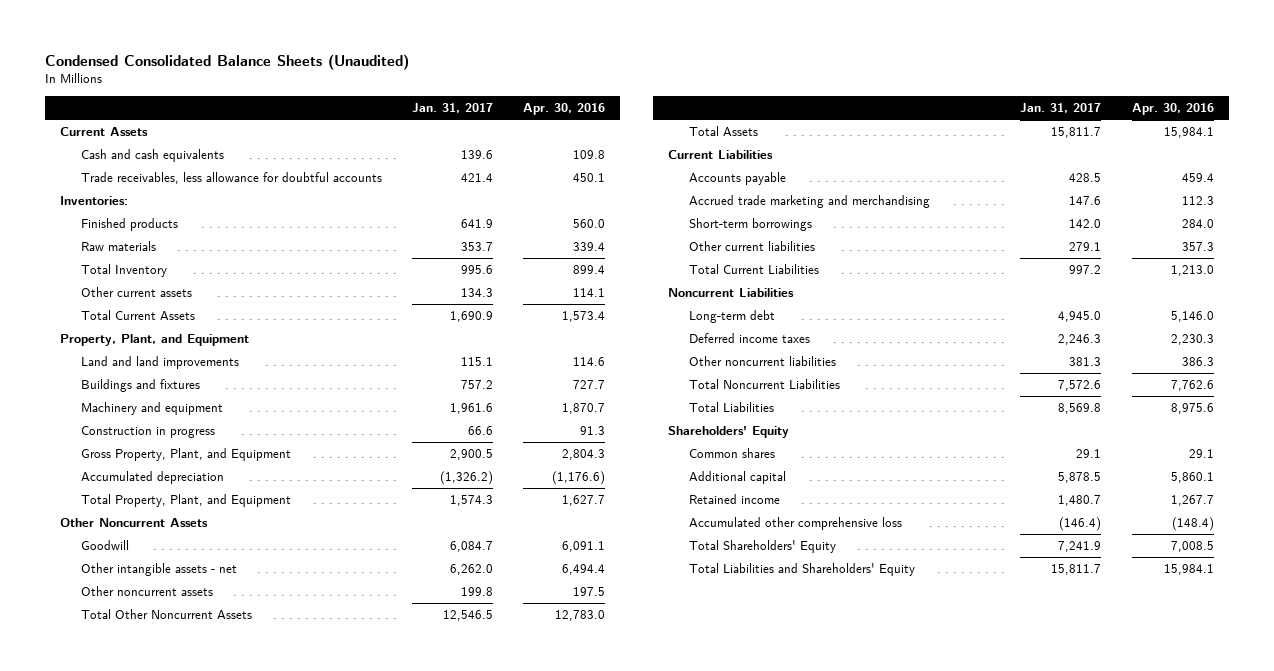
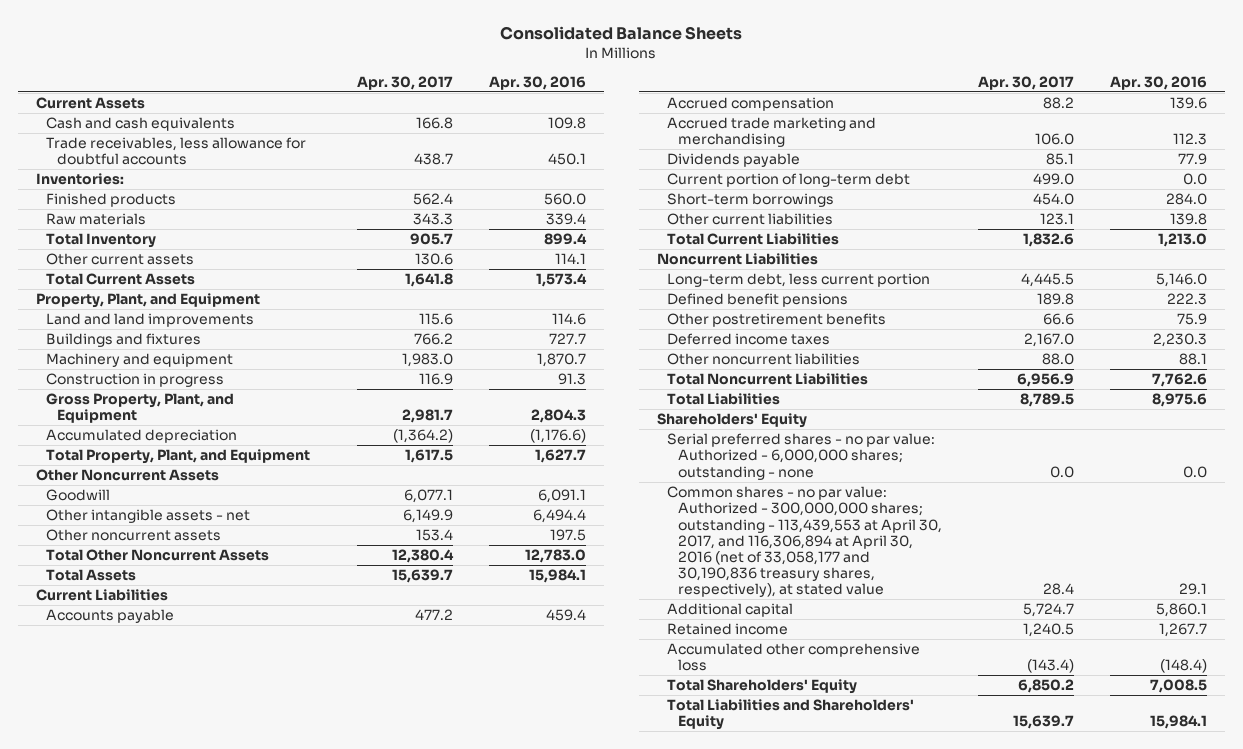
[45,53,410,70] Condensed Consolidated Balance Sheets (Unaudited) -> [500,26,743,41] Consolidated Balance Sheets
[412,103,494,114] Jan. 31, 2017 -> none
none -> [357,75,454,90] Apr. 30, 2017
none -> [667,97,835,112] Accrued compensation
none -> [667,153,801,168] Dividends payable
none -> [667,173,911,188] Current portion of long-term debt
[1181,241,1214,251] 357.3 -> [1170,213,1208,226] 139.8
[689,309,776,323] Long-term debt -> [667,273,931,288] Long-term debt, less current portion
none -> [667,293,849,308] Defined benefit pensions
none -> [667,313,887,328] Other postretirement benefits
[1181,356,1214,366] 386.3 -> [1179,353,1208,366] 88.1
none -> [667,433,936,480] Serial preferred shares - no par value: Authorized - 6,000,000 shares; outstanding - none
[689,447,776,458] Common shares -> [667,486,943,598] Common shares - no par value: Authorized - 300,000,000 shares; outstanding - 113,439,553 at April 30, 2017, and 116,306,894 at April 30, 2016 (net of 33,058,177 and 30,190,836 treasury shares, respectively), at stated value

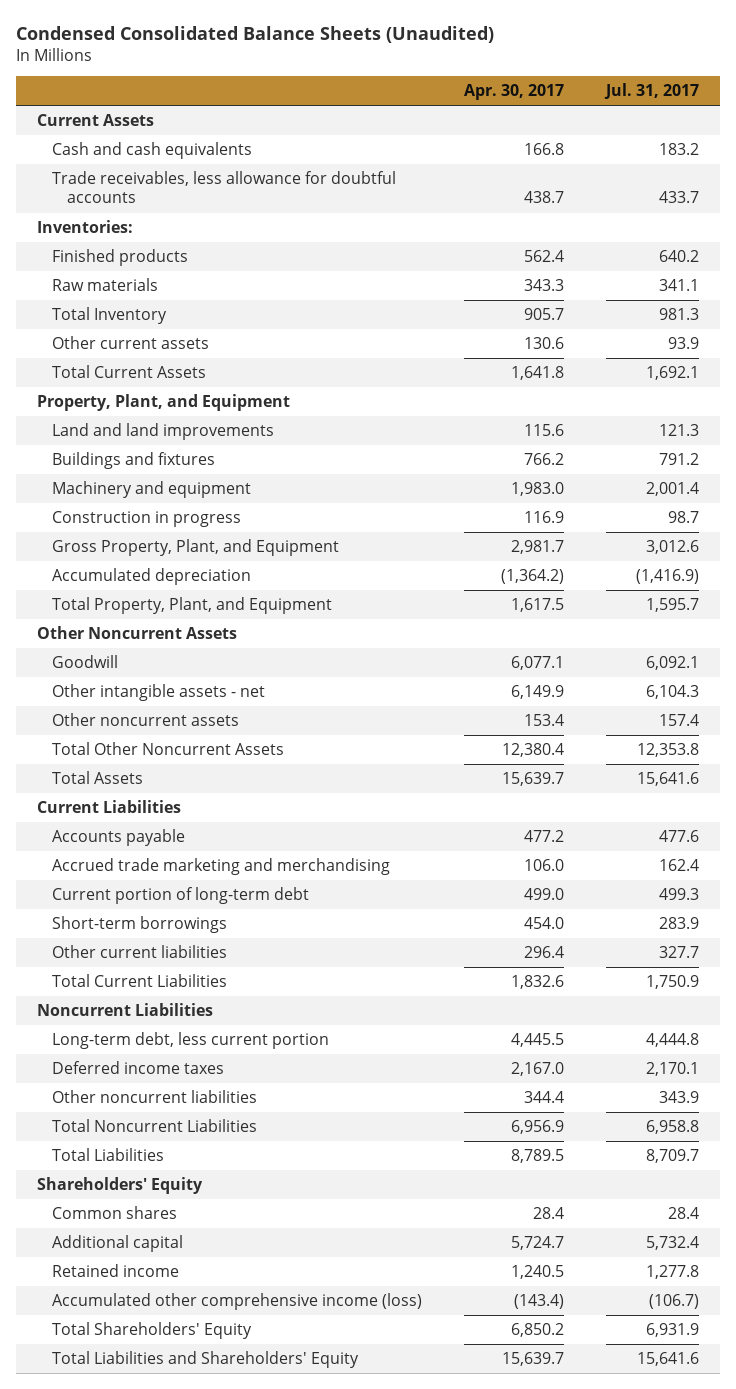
[500,26,743,41] Consolidated Balance Sheets -> [16,25,495,43] Condensed Consolidated Balance Sheets (Unaudited)
[489,75,587,90] Apr. 30, 2016 -> none
none -> [603,82,699,99] Jul. 31, 2017
[667,97,835,112] Accrued compensation -> none
[667,153,801,168] Dividends payable -> none
[1040,213,1075,226] 123.1 -> [523,946,564,959] 296.4
[667,293,849,308] Defined benefit pensions -> none
[667,313,887,328] Other postretirement benefits -> none
[1042,353,1075,366] 88.0 -> [523,1091,564,1104] 344.4
[667,433,936,480] Serial preferred shares - no par value: Authorized - 6,000,000 shares; outstanding - none -> none
[667,486,943,598] Common shares - no par value: Authorized - 300,000,000 shares; outstanding - 113,439,553 at April 30, 2017, and 116,306,894 at April 30, 2016 (net of 33,058,177 and 30,190,836 treasury shares, respectively), at stated value -> [51,1206,177,1220] Common shares
[667,643,921,672] Accumulated other comprehensive loss -> [51,1293,422,1311] Accumulated other comprehensive income (loss)

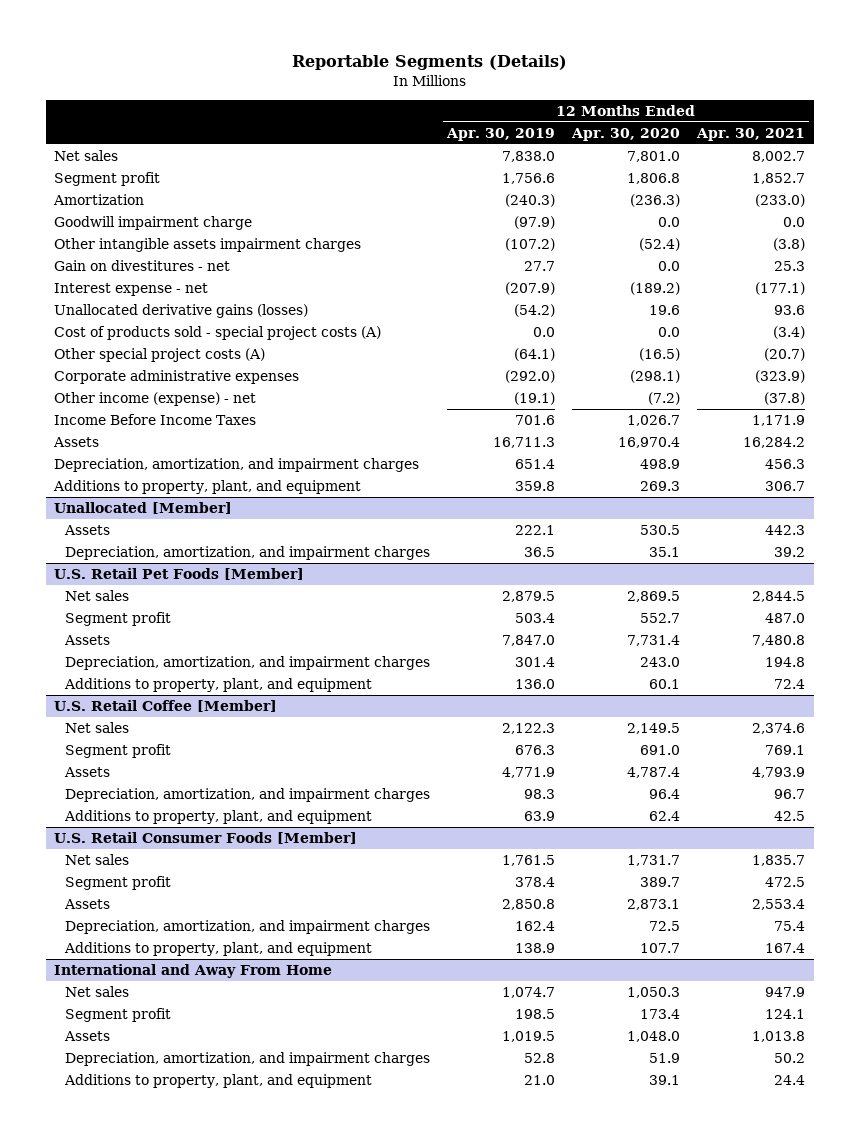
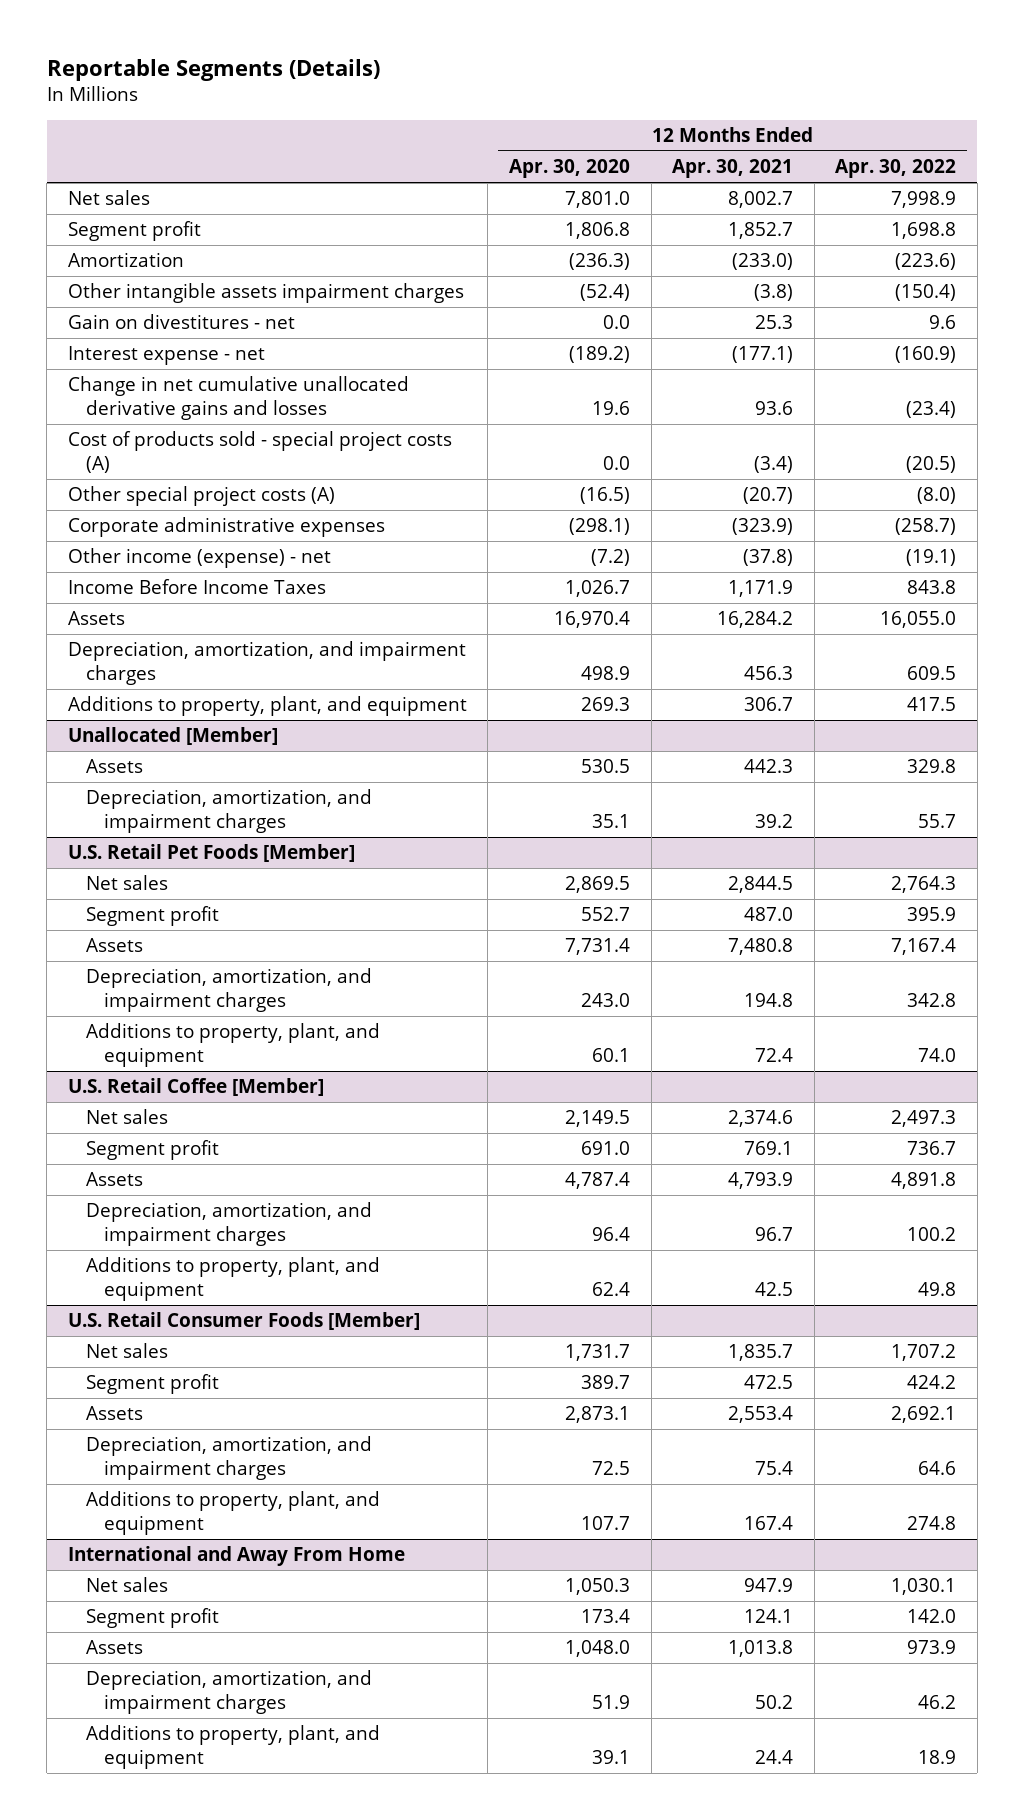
[445,127,555,141] Apr. 30, 2019 -> none
none -> [835,159,957,179] Apr. 30, 2022
[54,216,253,231] Goodwill impairment charge -> none
[54,304,309,319] Unallocated derivative gains (losses) -> [67,376,409,421] Change in net cumulative unallocated derivative gains and losses

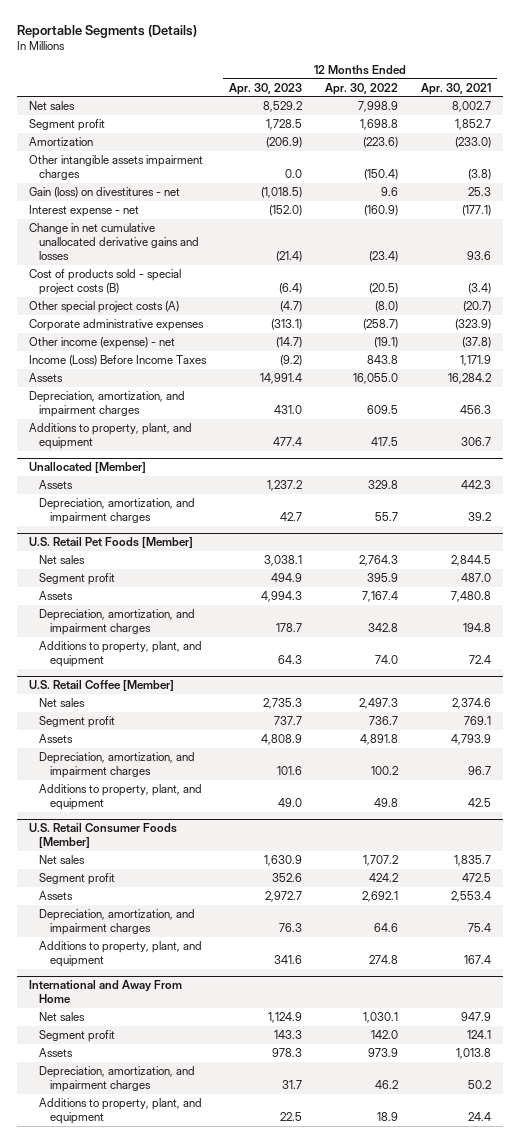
[508,159,630,179] Apr. 30, 2020 -> none
none -> [228,82,302,95] Apr. 30, 2023
[67,314,295,330] Gain on divestitures - net -> [28,186,180,198] Gain (loss) on divestitures - net
[67,431,452,474] Cost of products sold - special project costs (A) -> [28,268,181,296] Cost of products sold - special project costs (B)
[67,579,326,595] Income Before Income Taxes -> [28,354,207,366] Income (Loss) Before Income Taxes

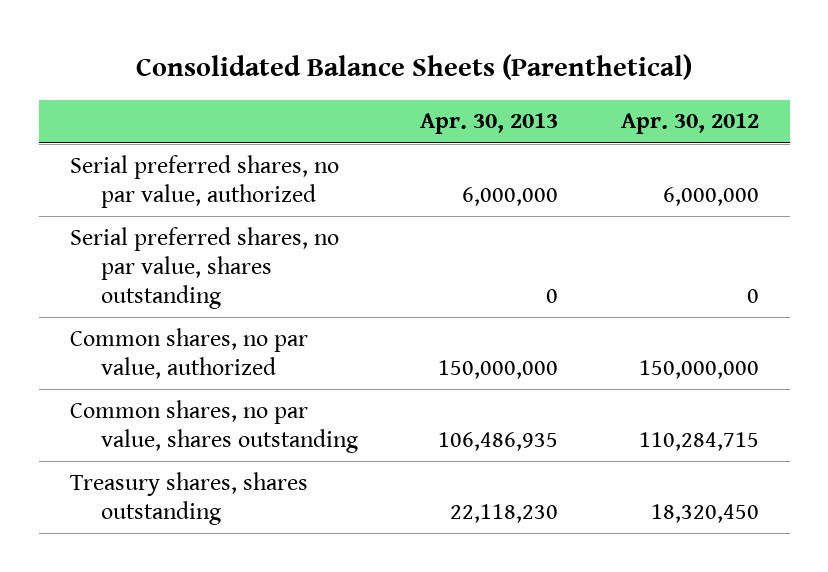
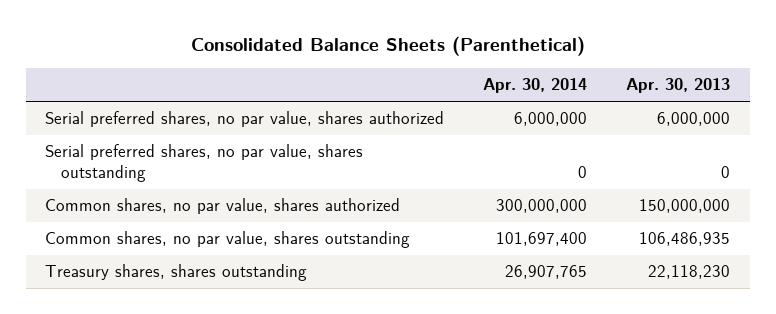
[620,113,759,135] Apr. 30, 2012 -> none
none -> [483,78,588,94] Apr. 30, 2014
[69,154,339,209] Serial preferred shares, no par value, authorized -> [45,111,445,128] Serial preferred shares, no par value, shares authorized
[69,327,308,380] Common shares, no par value, authorized -> [45,198,401,215] Common shares, no par value, shares authorized

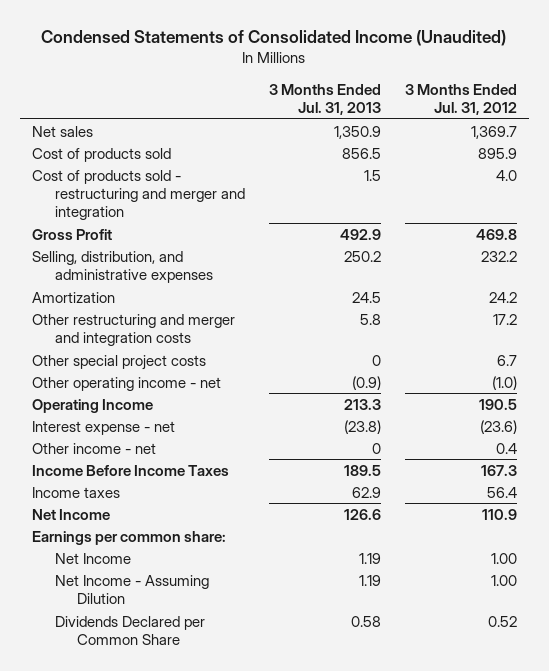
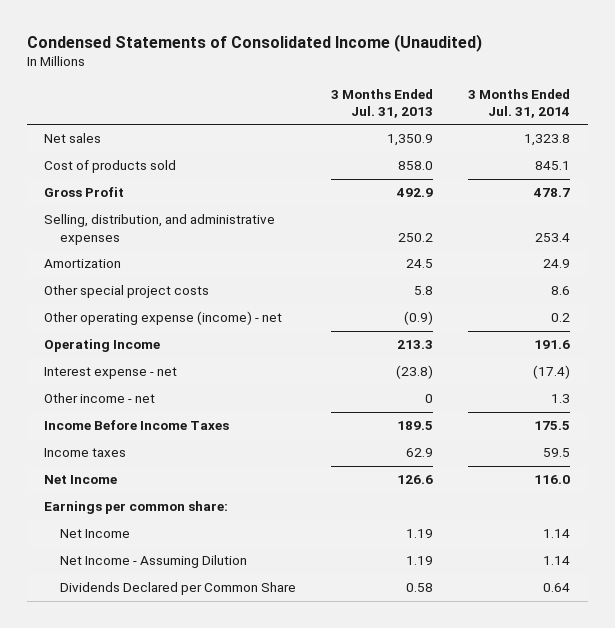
[404,83,517,116] 3 Months Ended Jul. 31, 2012 -> none
none -> [468,88,571,118] 3 Months Ended Jul. 31, 2014
[31,169,245,221] Cost of products sold - restructuring and merger and integration -> none
[341,147,381,159] 856.5 -> [398,161,434,171] 858.0
[31,313,235,347] Other restructuring and merger and integration costs -> none
[371,354,381,366] 0 -> [414,286,434,296] 5.8
[31,376,221,391] Other operating income - net -> [44,311,283,326] Other operating expense (income) - net

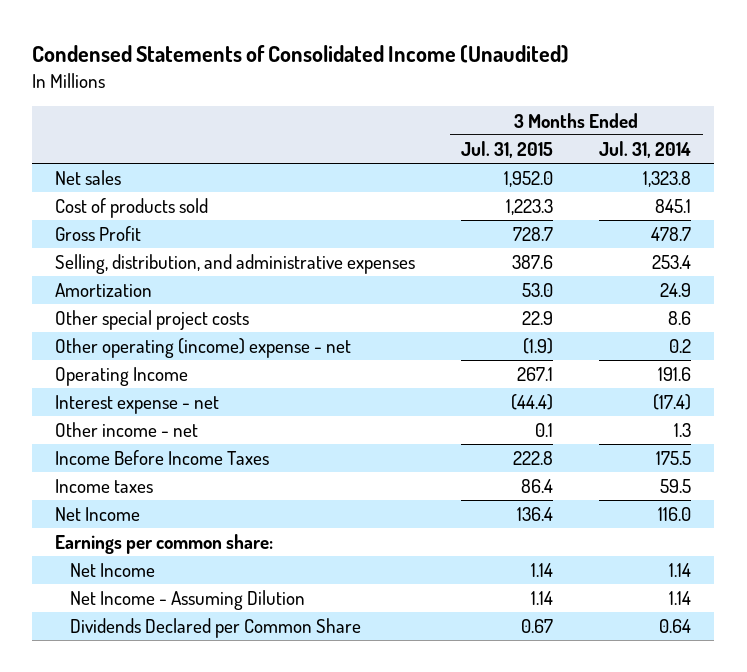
[331,88,434,118] 3 Months Ended Jul. 31, 2013 -> none
none -> [461,141,554,159] Jul. 31, 2015
[44,311,283,326] Other operating expense (income) - net -> [55,338,352,359] Other operating (income) expense - net

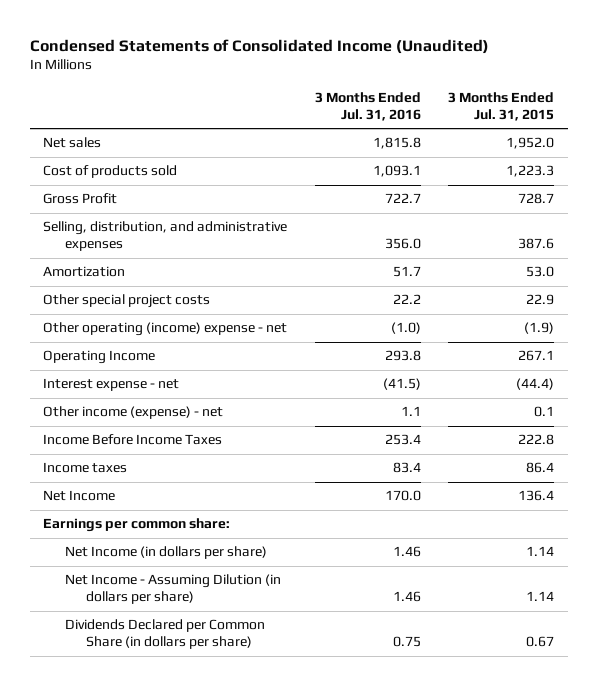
[599,141,692,159] Jul. 31, 2014 -> none
none -> [314,91,421,121] 3 Months Ended Jul. 31, 2016
[55,422,199,438] Other income - net -> [43,406,224,420] Other income (expense) - net
[69,563,155,578] Net Income -> [64,546,267,560] Net Income (in dollars per share)
[69,590,305,611] Net Income - Assuming Dilution -> [64,574,281,605] Net Income - Assuming Dilution (in dollars per share)
[69,618,361,639] Dividends Declared per Common Share -> [64,619,265,650] Dividends Declared per Common Share (in dollars per share)

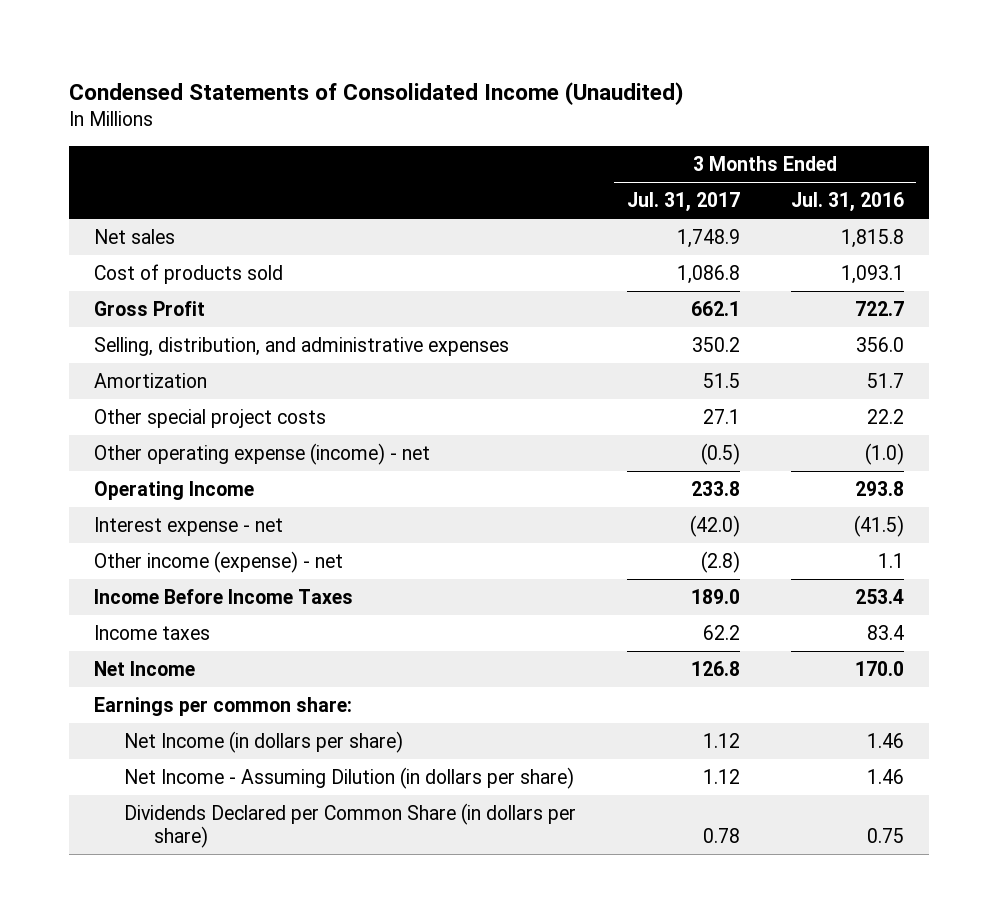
[447,91,554,121] 3 Months Ended Jul. 31, 2015 -> none
none -> [626,192,740,213] Jul. 31, 2017
[43,322,288,337] Other operating (income) expense - net -> [94,443,431,466] Other operating expense (income) - net

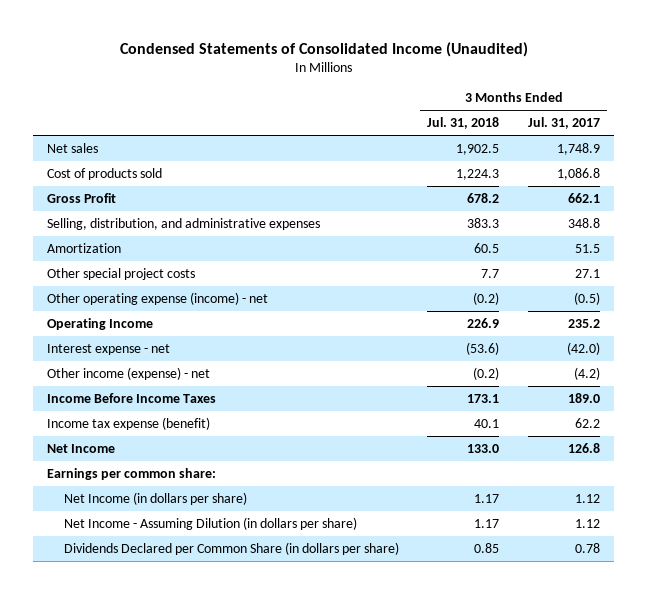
[790,192,904,213] Jul. 31, 2016 -> none
none -> [427,117,500,130] Jul. 31, 2018
[691,337,740,353] 350.2 -> [567,217,600,228] 348.8
[690,481,740,497] 233.8 -> [567,318,600,328] 235.2
[700,551,740,574] (2.8) -> [573,366,600,380] (4.2)
[94,625,211,641] Income taxes -> [47,416,211,430] Income tax expense (benefit)

